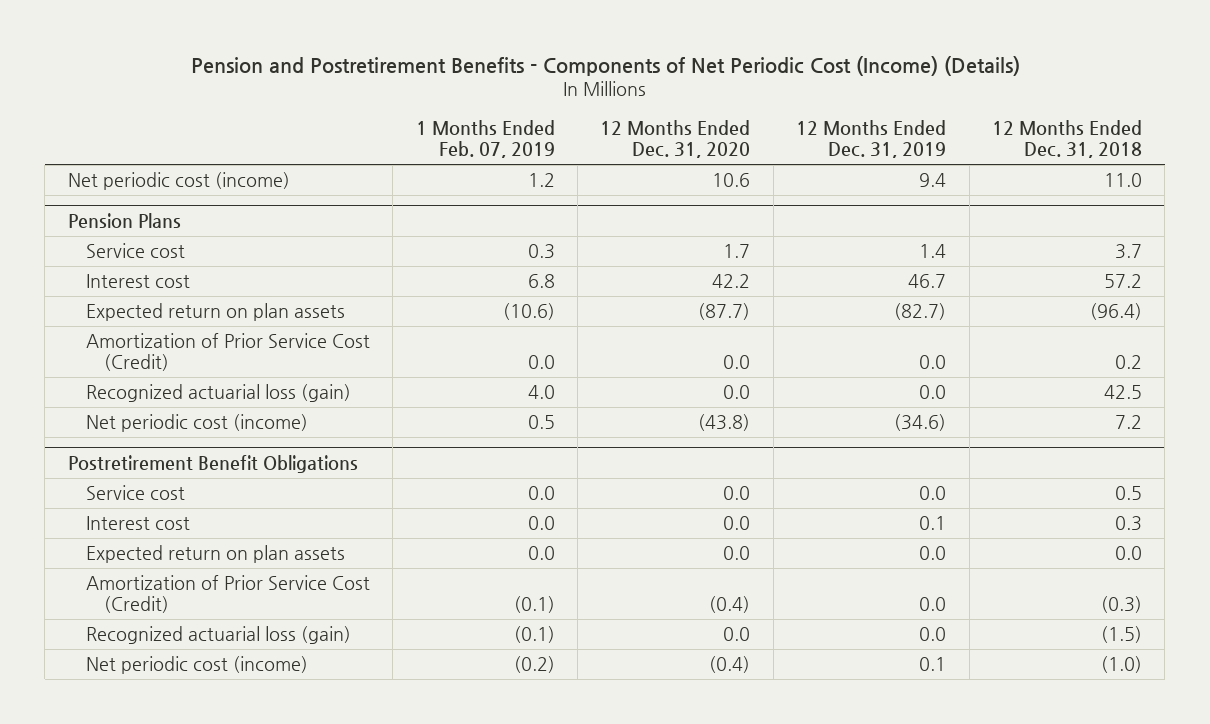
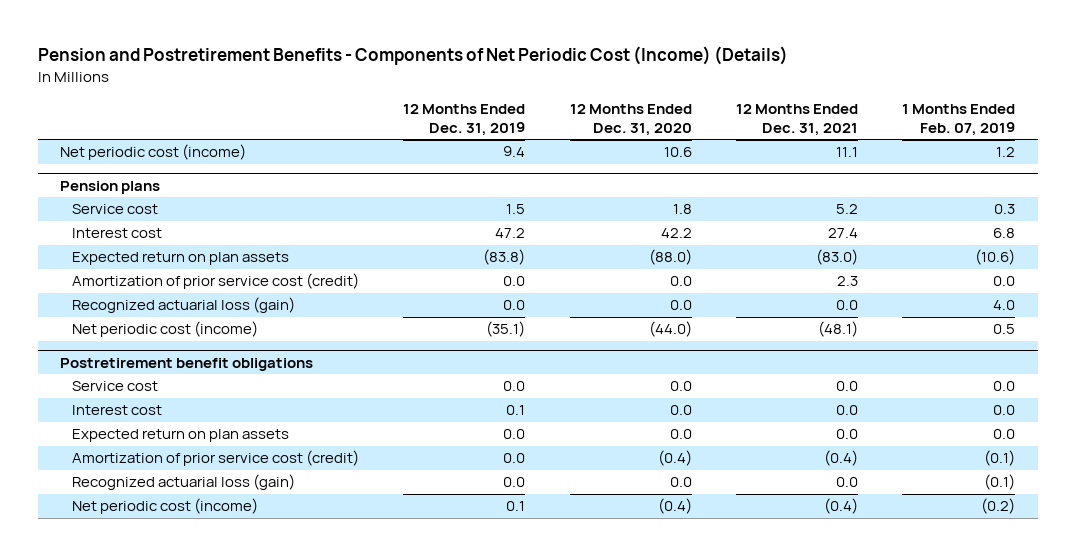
[991,119,1142,159] 12 Months Ended Dec. 31, 2018 -> none
none -> [735,103,858,136] 12 Months Ended Dec. 31, 2021
[67,212,181,228] Pension Plans -> [60,180,161,194] Pension plans
[723,244,751,259] 1.7 -> [672,204,692,215] 1.8
[919,244,947,259] 1.4 -> [506,204,526,215] 1.5
[908,274,947,289] 46.7 -> [495,228,526,239] 47.2
[698,303,751,321] (87.7) -> [648,249,692,266] (88.0)
[894,303,947,321] (82.7) -> [483,249,526,266] (83.8)
[85,333,370,372] Amortization of Prior Service Cost (Credit) -> [71,273,359,290] Amortization of prior service cost (credit)
[698,414,751,432] (43.8) -> [648,321,692,338] (44.0)
[894,414,947,432] (34.6) -> [486,321,526,338] (35.1)
[67,454,358,473] Postretirement Benefit Obligations -> [60,357,314,371] Postretirement benefit obligations
[85,575,370,614] Amortization of Prior Service Cost (Credit) -> [71,450,359,467] Amortization of prior service cost (credit)

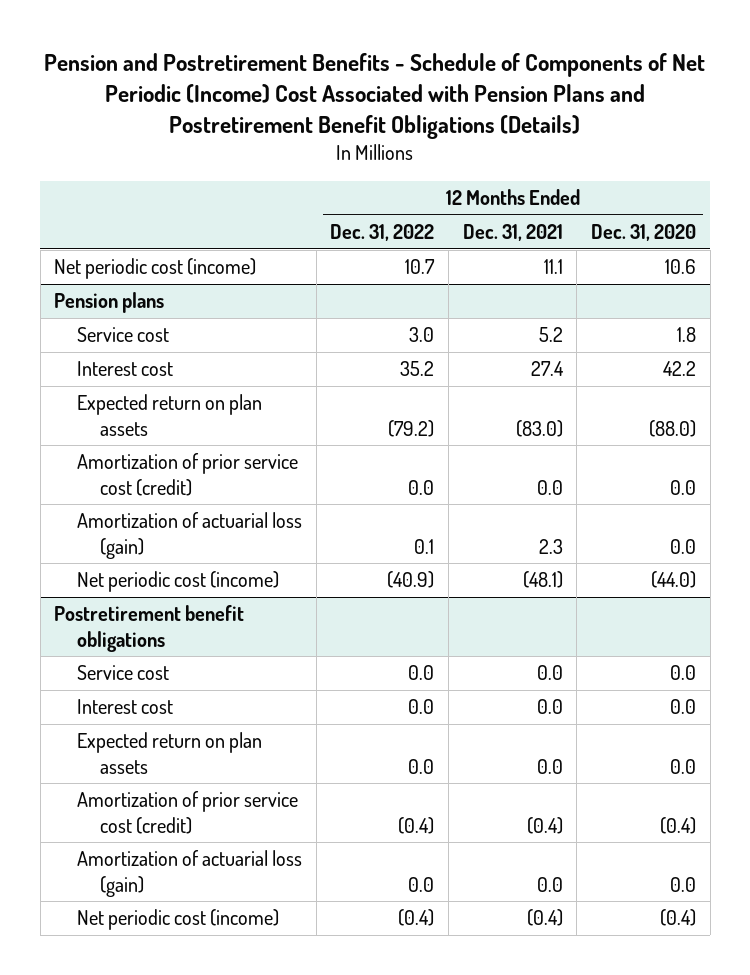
[38,46,789,66] Pension and Postretirement Benefits - Components of Net Periodic Cost (Income) (Details) -> [44,53,706,140] Pension and Postretirement Benefits - Schedule of Components of Net Periodic (Income) Cost Associated with Pension Plans and Postretirement Benefit Obligations (Details)
[403,103,526,136] 12 Months Ended Dec. 31, 2019 -> none
[902,103,1016,136] 1 Months Ended Feb. 07, 2019 -> none
none -> [330,224,435,242] Dec. 31, 2022
[836,276,858,287] 2.3 -> [536,479,563,495] 0.0
[71,297,295,314] Recognized actuarial loss (gain) -> [77,512,303,559] Amortization of actuarial loss (gain)
[835,300,858,311] 0.0 -> [538,538,563,554] 2.3
[71,474,295,491] Recognized actuarial loss (gain) -> [77,850,303,897] Amortization of actuarial loss (gain)

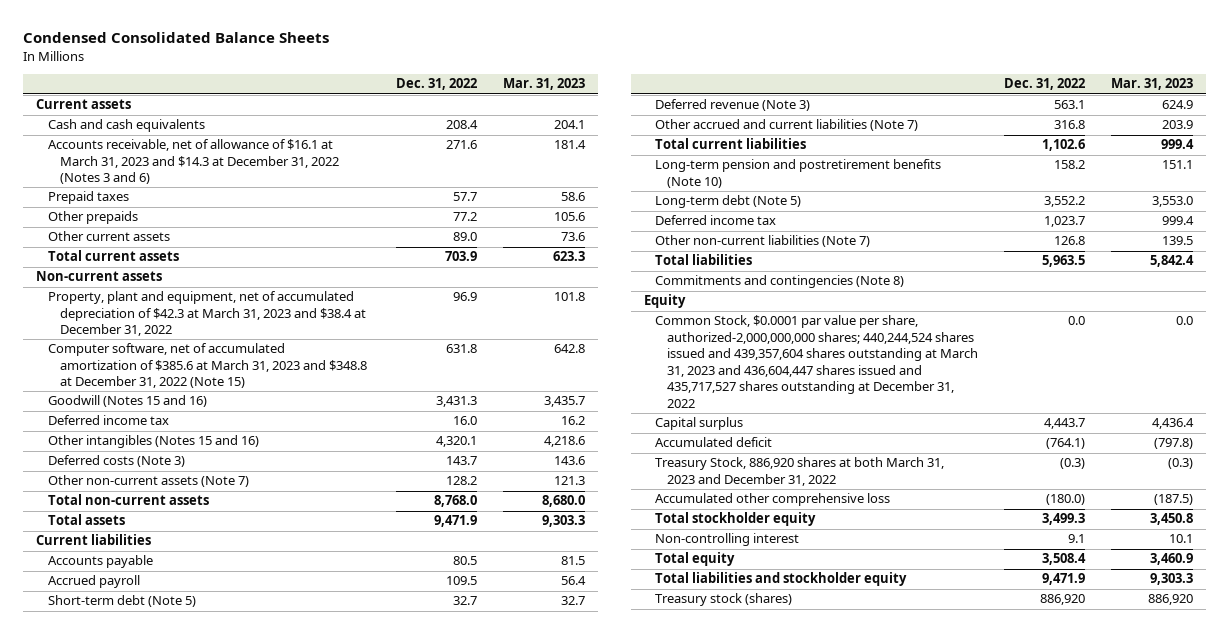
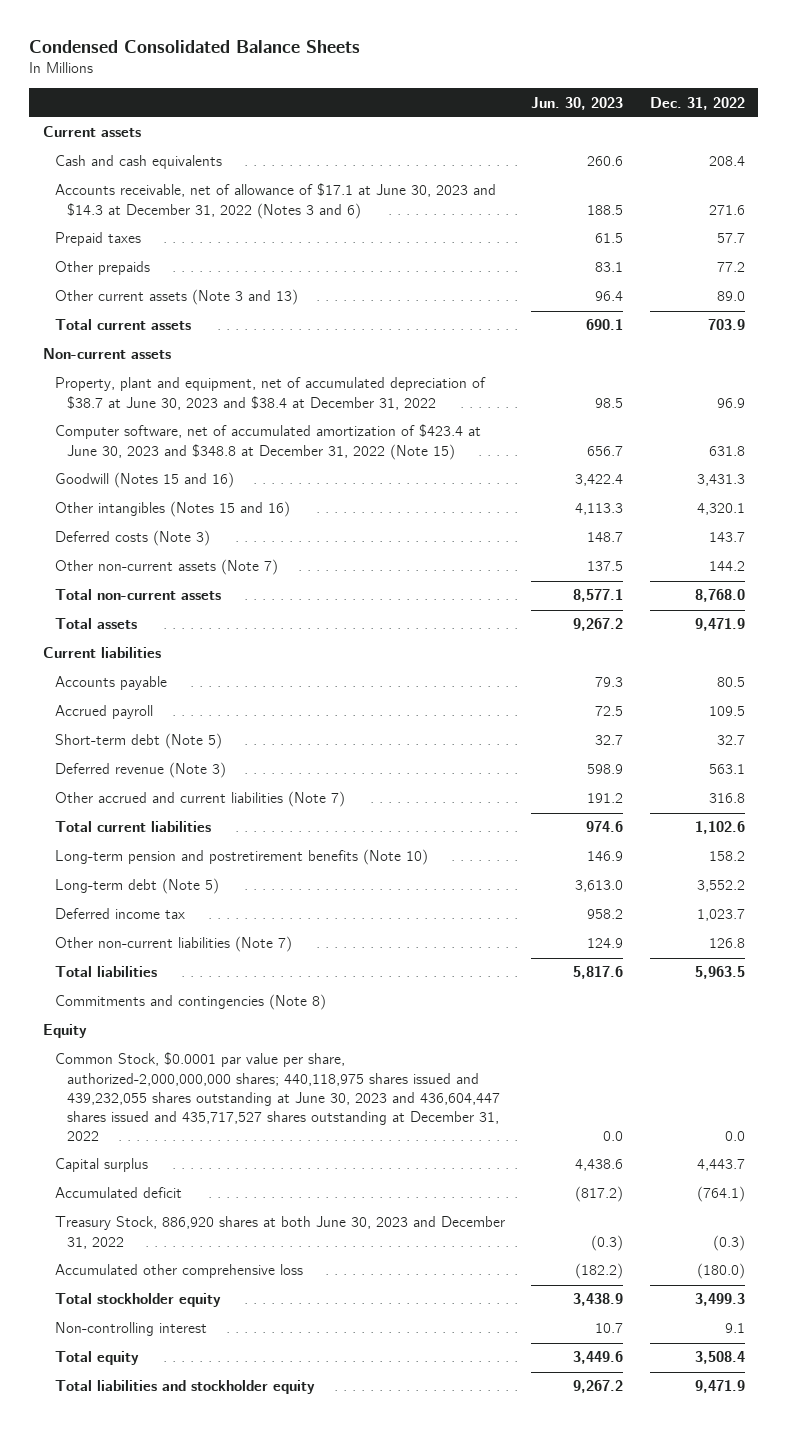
[503,78,586,91] Mar. 31, 2023 -> none
none -> [531,96,624,110] Jun. 30, 2023
[47,139,339,185] Accounts receivable, net of allowance of $16.1 at March 31, 2023 and $14.3 at December 31, 2022 (Notes 3 and 6) -> [54,183,496,219] Accounts receivable, net of allowance of $17.1 at June 30, 2023 and $14.3 at December 31, 2022 (Notes 3 and 6)
[47,231,170,242] Other current assets -> [54,289,298,306] Other current assets (Note 3 and 13)
[47,291,366,337] Property, plant and equipment, net of accumulated depreciation of $42.3 at March 31, 2023 and $38.4 at December 31, 2022 -> [54,377,486,410] Property, plant and equipment, net of accumulated depreciation of $38.7 at June 30, 2023 and $38.4 at December 31, 2022
[47,343,367,389] Computer software, net of accumulated amortization of $385.6 at March 31, 2023 and $348.8 at December 31, 2022 (Note 15) -> [54,424,481,460] Computer software, net of accumulated amortization of $423.4 at June 30, 2023 and $348.8 at December 31, 2022 (Note 15)
[47,415,169,426] Deferred income tax -> none
[446,476,478,486] 128.2 -> [708,561,745,572] 144.2
[655,315,979,408] Common Stock, $0.0001 par value per share, authorized-2,000,000,000 shares; 440,244,524 shares issued and 439,357,604 shares outstanding at March 31, 2023 and 436,604,447 shares issued and 435,717,527 shares outstanding at December 31, 2022 -> [54,1052,500,1141] Common Stock, $0.0001 par value per share, authorized-2,000,000,000 shares; 440,118,975 shares issued and 439,232,055 shares outstanding at June 30, 2023 and 436,604,447 shares issued and 435,717,527 shares outstanding at December 31, 2022
[655,457,945,486] Treasury Stock, 886,920 shares at both March 31, 2023 and December 31, 2022 -> [54,1216,505,1249] Treasury Stock, 886,920 shares at both June 30, 2023 and December 31, 2022
[655,593,793,607] Treasury stock (shares) -> none

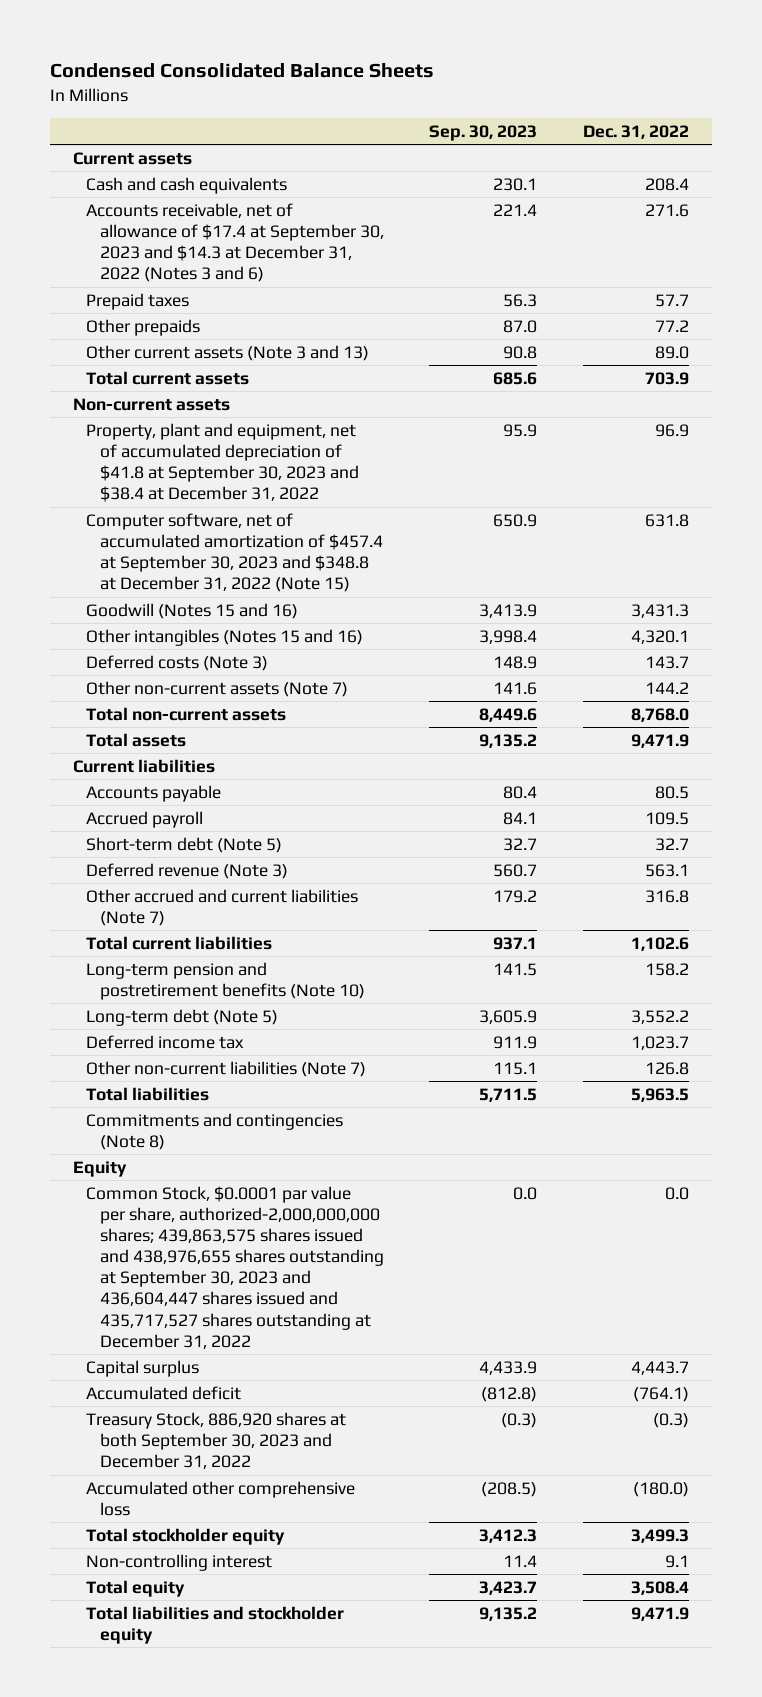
[531,96,624,110] Jun. 30, 2023 -> none
none -> [429,124,538,141] Sep. 30, 2023
[54,183,496,219] Accounts receivable, net of allowance of $17.1 at June 30, 2023 and $14.3 at December 31, 2022 (Notes 3 and 6) -> [86,202,384,283] Accounts receivable, net of allowance of $17.4 at September 30, 2023 and $14.3 at December 31, 2022 (Notes 3 and 6)
[54,377,486,410] Property, plant and equipment, net of accumulated depreciation of $38.7 at June 30, 2023 and $38.4 at December 31, 2022 -> [86,422,359,503] Property, plant and equipment, net of accumulated depreciation of $41.8 at September 30, 2023 and $38.4 at December 31, 2022
[54,424,481,460] Computer software, net of accumulated amortization of $423.4 at June 30, 2023 and $348.8 at December 31, 2022 (Note 15) -> [86,512,383,593] Computer software, net of accumulated amortization of $457.4 at September 30, 2023 and $348.8 at December 31, 2022 (Note 15)
[54,1052,500,1141] Common Stock, $0.0001 par value per share, authorized-2,000,000,000 shares; 440,118,975 shares issued and 439,232,055 shares outstanding at June 30, 2023 and 436,604,447 shares issued and 435,717,527 shares outstanding at December 31, 2022 -> [86,1185,384,1349] Common Stock, $0.0001 par value per share, authorized-2,000,000,000 shares; 439,863,575 shares issued and 438,976,655 shares outstanding at September 30, 2023 and 436,604,447 shares issued and 435,717,527 shares outstanding at December 31, 2022
[54,1216,505,1249] Treasury Stock, 886,920 shares at both June 30, 2023 and December 31, 2022 -> [86,1411,347,1470] Treasury Stock, 886,920 shares at both September 30, 2023 and December 31, 2022

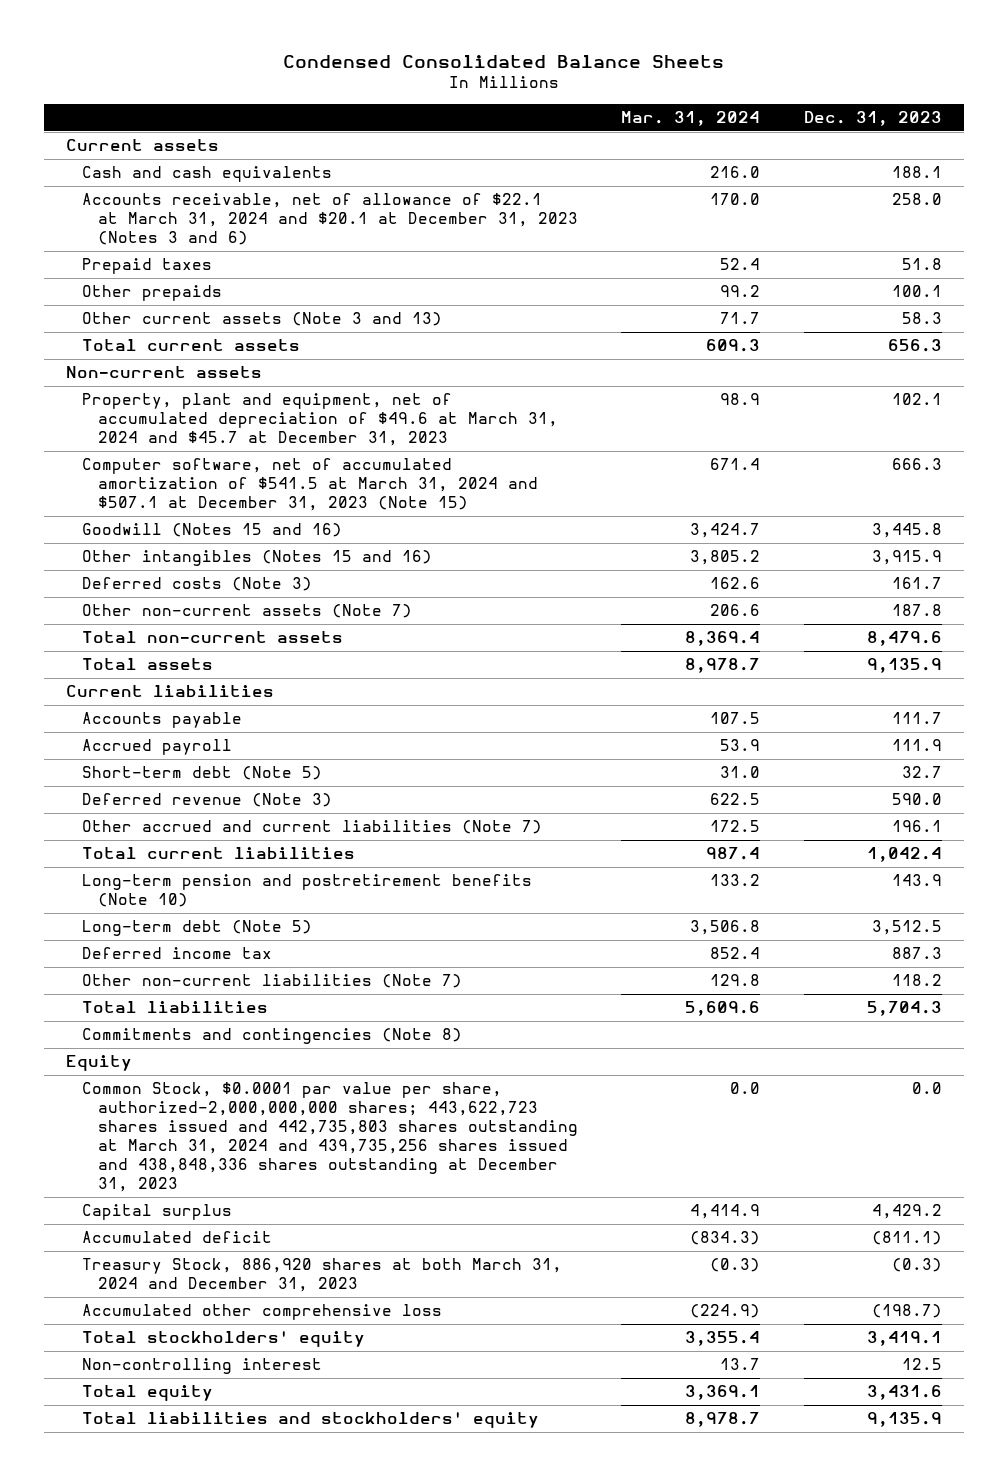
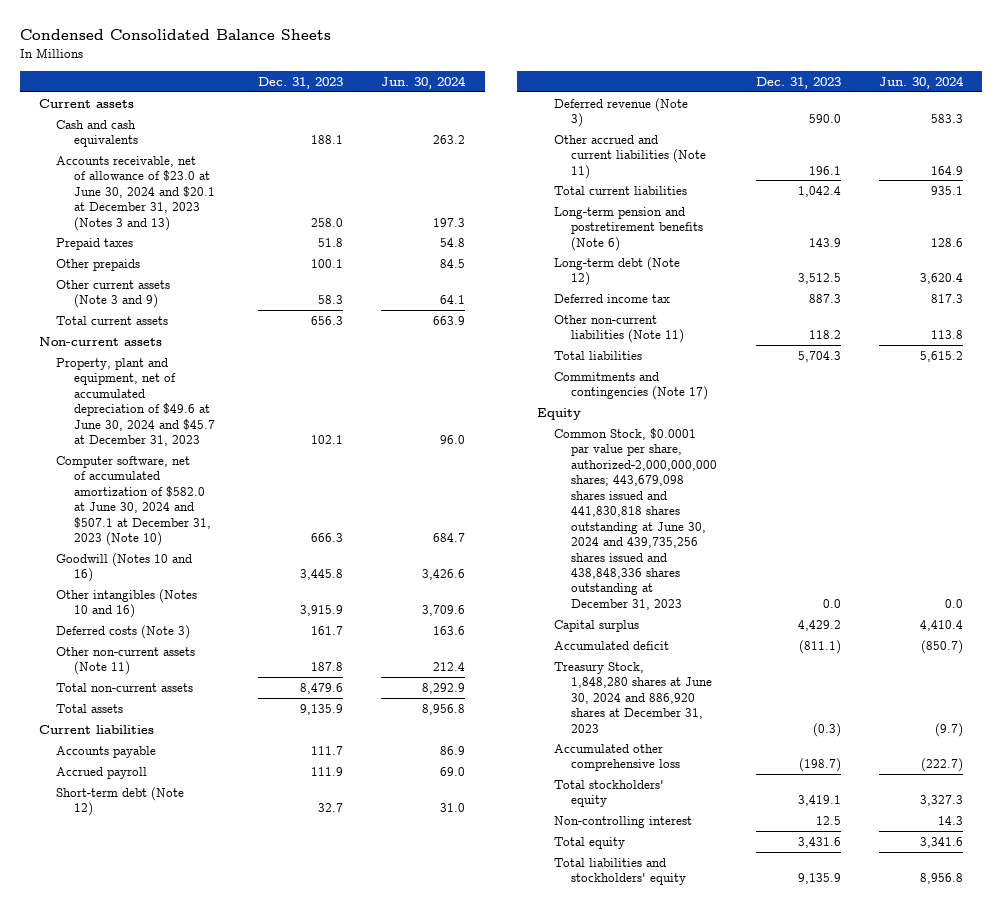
[621,111,761,127] Mar. 31, 2024 -> none
none -> [381,75,467,89] Jun. 30, 2024
[81,193,578,246] Accounts receivable, net of allowance of $22.1 at March 31, 2024 and $20.1 at December 31, 2023 (Notes 3 and 6) -> [56,155,215,231] Accounts receivable, net of allowance of $23.0 at June 30, 2024 and $20.1 at December 31, 2023 (Notes 3 and 13)
[81,312,442,327] Other current assets (Note 3 and 13) -> [56,279,171,309] Other current assets (Note 3 and 9)
[81,393,558,447] Property, plant and equipment, net of accumulated depreciation of $49.6 at March 31, 2024 and $45.7 at December 31, 2023 -> [56,357,215,447] Property, plant and equipment, net of accumulated depreciation of $49.6 at June 30, 2024 and $45.7 at December 31, 2023
[81,458,538,512] Computer software, net of accumulated amortization of $541.5 at March 31, 2024 and $507.1 at December 31, 2023 (Note 15) -> [56,455,211,547] Computer software, net of accumulated amortization of $582.0 at June 30, 2024 and $507.1 at December 31, 2023 (Note 10)
[81,523,342,538] Goodwill (Notes 15 and 16) -> [56,552,193,583] Goodwill (Notes 10 and 16)
[81,550,432,567] Other intangibles (Notes 15 and 16) -> [56,588,198,619] Other intangibles (Notes 10 and 16)
[81,604,412,619] Other non-current assets (Note 7) -> [56,646,196,676] Other non-current assets (Note 11)
[81,766,322,781] Short-term debt (Note 5) -> [56,786,185,817] Short-term debt (Note 12)
[81,820,542,835] Other accrued and current liabilities (Note 7) -> [553,134,707,179] Other accrued and current liabilities (Note 11)
[81,874,532,908] Long-term pension and postretirement benefits (Note 10) -> [553,206,704,251] Long-term pension and postretirement benefits (Note 6)
[81,920,312,937] Long-term debt (Note 5) -> [553,256,680,287] Long-term debt (Note 12)
[81,974,462,989] Other non-current liabilities (Note 7) -> [553,314,685,344] Other non-current liabilities (Note 11)
[81,1028,462,1045] Commitments and contingencies (Note 8) -> [553,371,709,401] Commitments and contingencies (Note 17)
[81,1082,578,1192] Common Stock, $0.0001 par value per share, authorized-2,000,000,000 shares; 443,622,723 shares issued and 442,735,803 shares outstanding at March 31, 2024 and 439,735,256 shares issued and 438,848,336 shares outstanding at December 31, 2023 -> [553,427,718,610] Common Stock, $0.0001 par value per share, authorized-2,000,000,000 shares; 443,679,098 shares issued and 441,830,818 shares outstanding at June 30, 2024 and 439,735,256 shares issued and 438,848,336 shares outstanding at December 31, 2023
[81,1258,562,1293] Treasury Stock, 886,920 shares at both March 31, 2024 and December 31, 2023 -> [553,661,713,733] Treasury Stock, 1,848,280 shares at June 30, 2024 and 886,920 shares at December 31, 2023

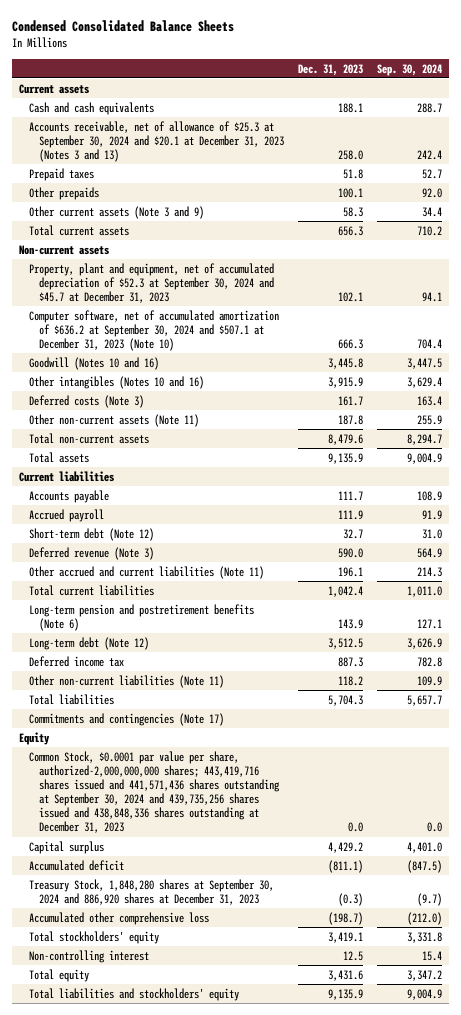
[381,75,467,89] Jun. 30, 2024 -> none
none -> [376,63,442,76] Sep. 30, 2024
[56,155,215,231] Accounts receivable, net of allowance of $23.0 at June 30, 2024 and $20.1 at December 31, 2023 (Notes 3 and 13) -> [29,120,284,162] Accounts receivable, net of allowance of $25.3 at September 30, 2024 and $20.1 at December 31, 2023 (Notes 3 and 13)
[56,357,215,447] Property, plant and equipment, net of accumulated depreciation of $49.6 at June 30, 2024 and $45.7 at December 31, 2023 -> [29,262,275,303] Property, plant and equipment, net of accumulated depreciation of $52.3 at September 30, 2024 and $45.7 at December 31, 2023
[56,455,211,547] Computer software, net of accumulated amortization of $582.0 at June 30, 2024 and $507.1 at December 31, 2023 (Note 10) -> [29,309,280,351] Computer software, net of accumulated amortization of $636.2 at September 30, 2024 and $507.1 at December 31, 2023 (Note 10)
[553,427,718,610] Common Stock, $0.0001 par value per share, authorized-2,000,000,000 shares; 443,679,098 shares issued and 441,830,818 shares outstanding at June 30, 2024 and 439,735,256 shares issued and 438,848,336 shares outstanding at December 31, 2023 -> [29,750,280,834] Common Stock, $0.0001 par value per share, authorized-2,000,000,000 shares; 443,419,716 shares issued and 441,571,436 shares outstanding at September 30, 2024 and 439,735,256 shares issued and 438,848,336 shares outstanding at December 31, 2023
[553,661,713,733] Treasury Stock, 1,848,280 shares at June 30, 2024 and 886,920 shares at December 31, 2023 -> [29,878,275,905] Treasury Stock, 1,848,280 shares at September 30, 2024 and 886,920 shares at December 31, 2023

